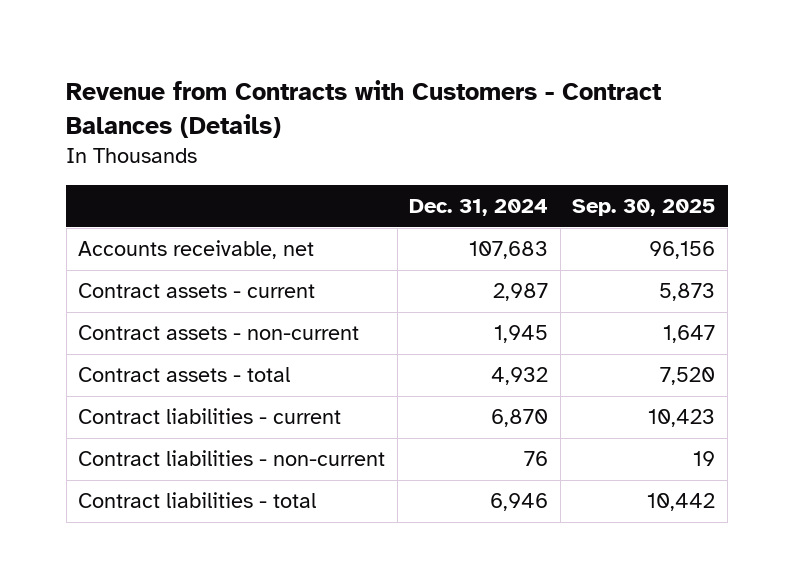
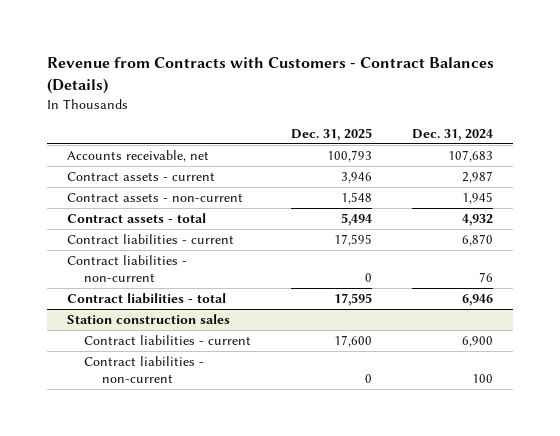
[572,199,716,217] Sep. 30, 2025 -> none
none -> [291,127,373,141] Dec. 31, 2025
none -> [66,314,230,325] Station construction sales
none -> [84,335,252,346] Contract liabilities - current
none -> [84,356,205,383] Contract liabilities - non-current

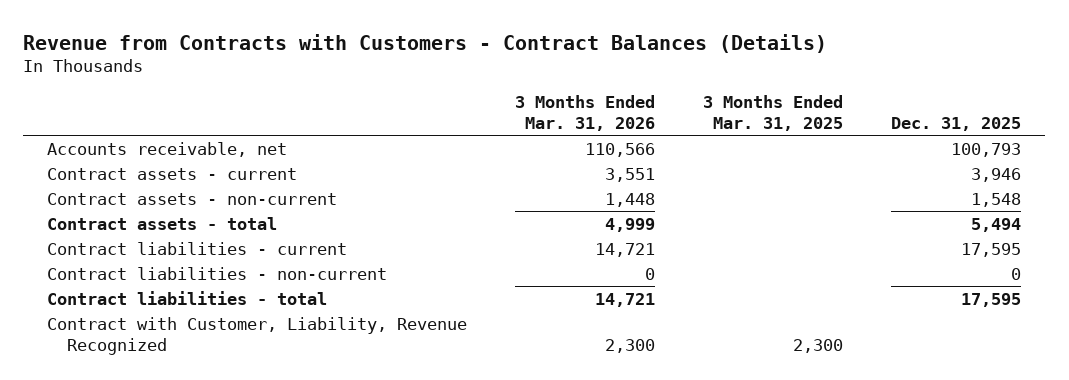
[411,128,493,141] Dec. 31, 2024 -> none
none -> [515,95,656,131] 3 Months Ended Mar. 31, 2026
none -> [703,95,844,131] 3 Months Ended Mar. 31, 2025
[66,314,230,325] Station construction sales -> none
[84,335,252,346] Contract liabilities - current -> none
[84,356,205,383] Contract liabilities - non-current -> none
none -> [47,316,468,355] Contract with Customer, Liability, Revenue Recognized

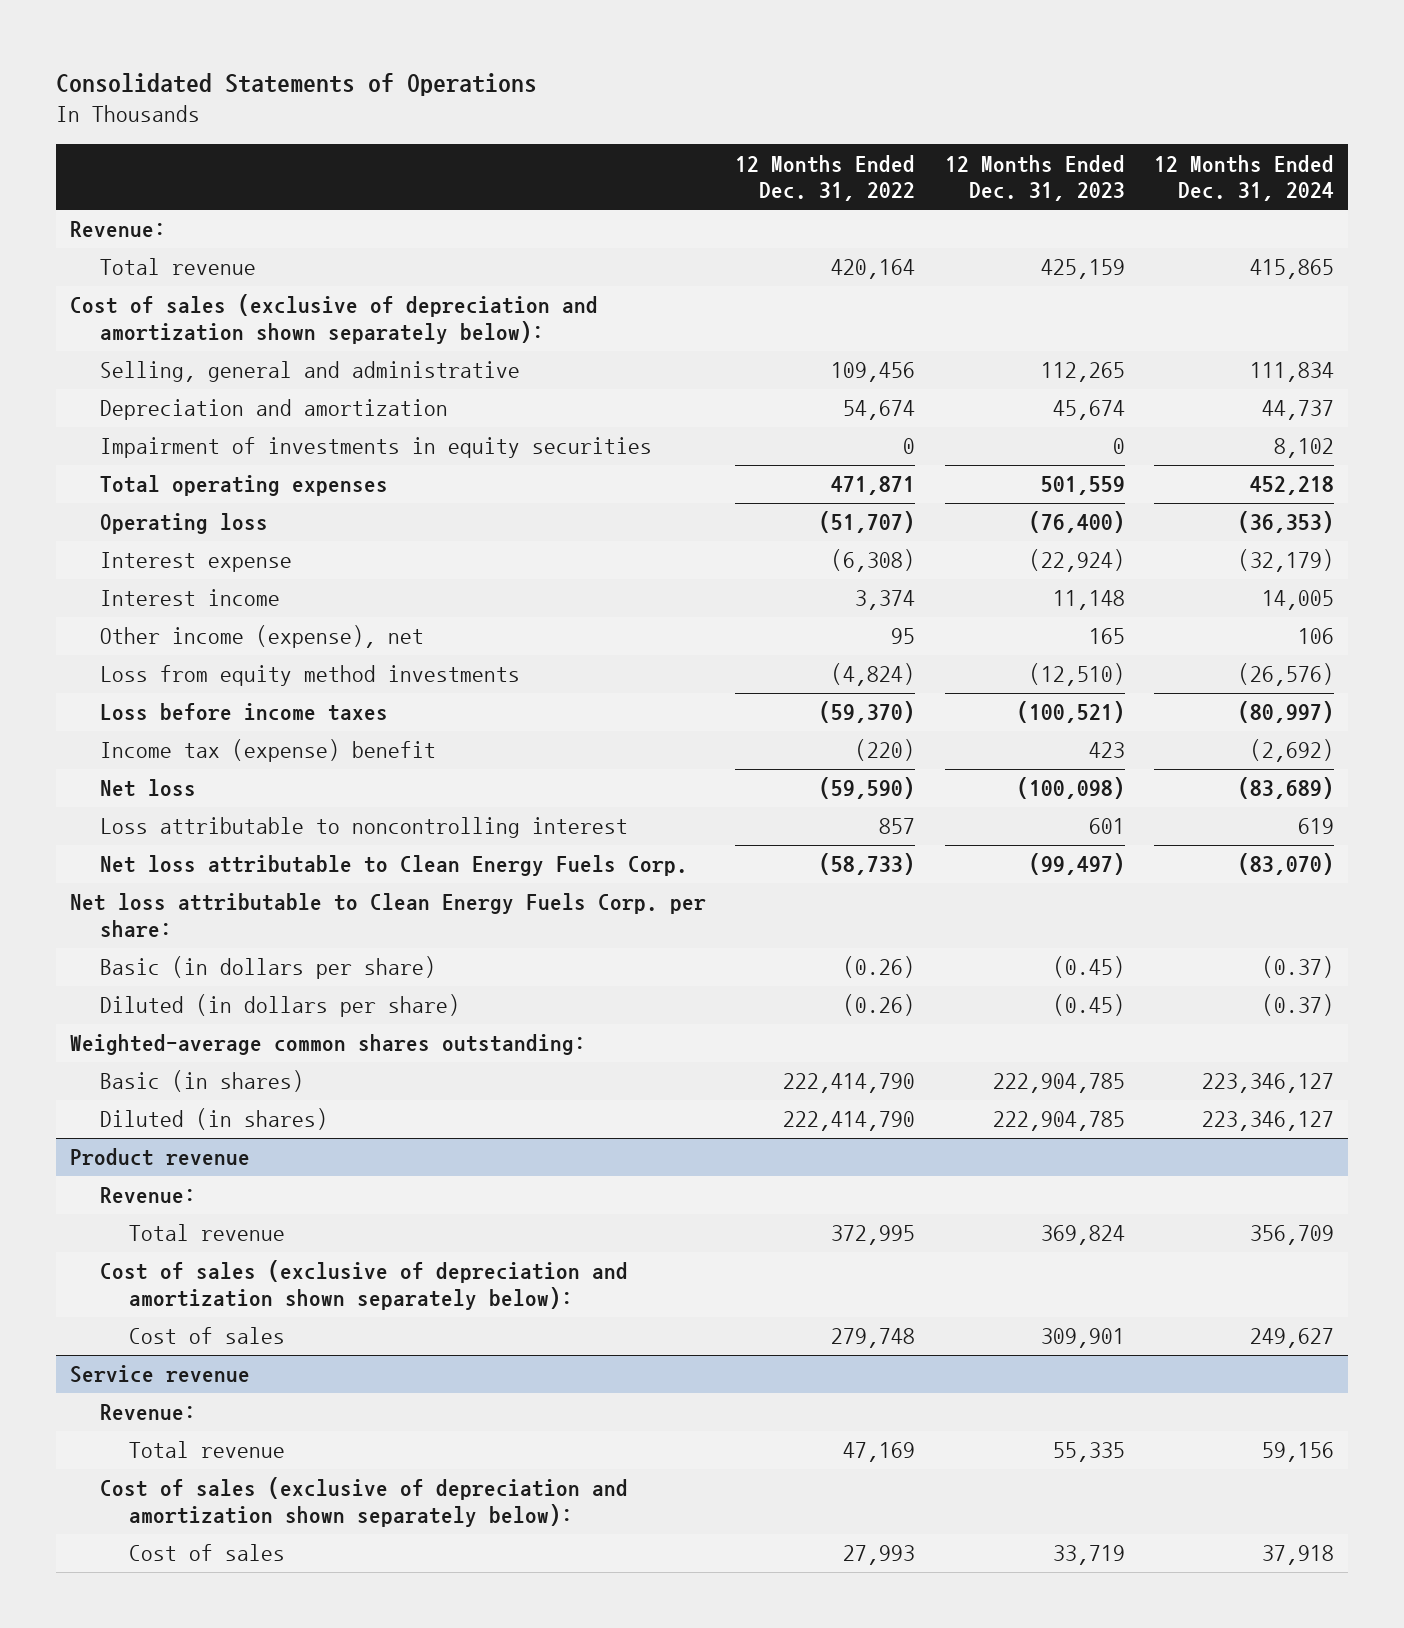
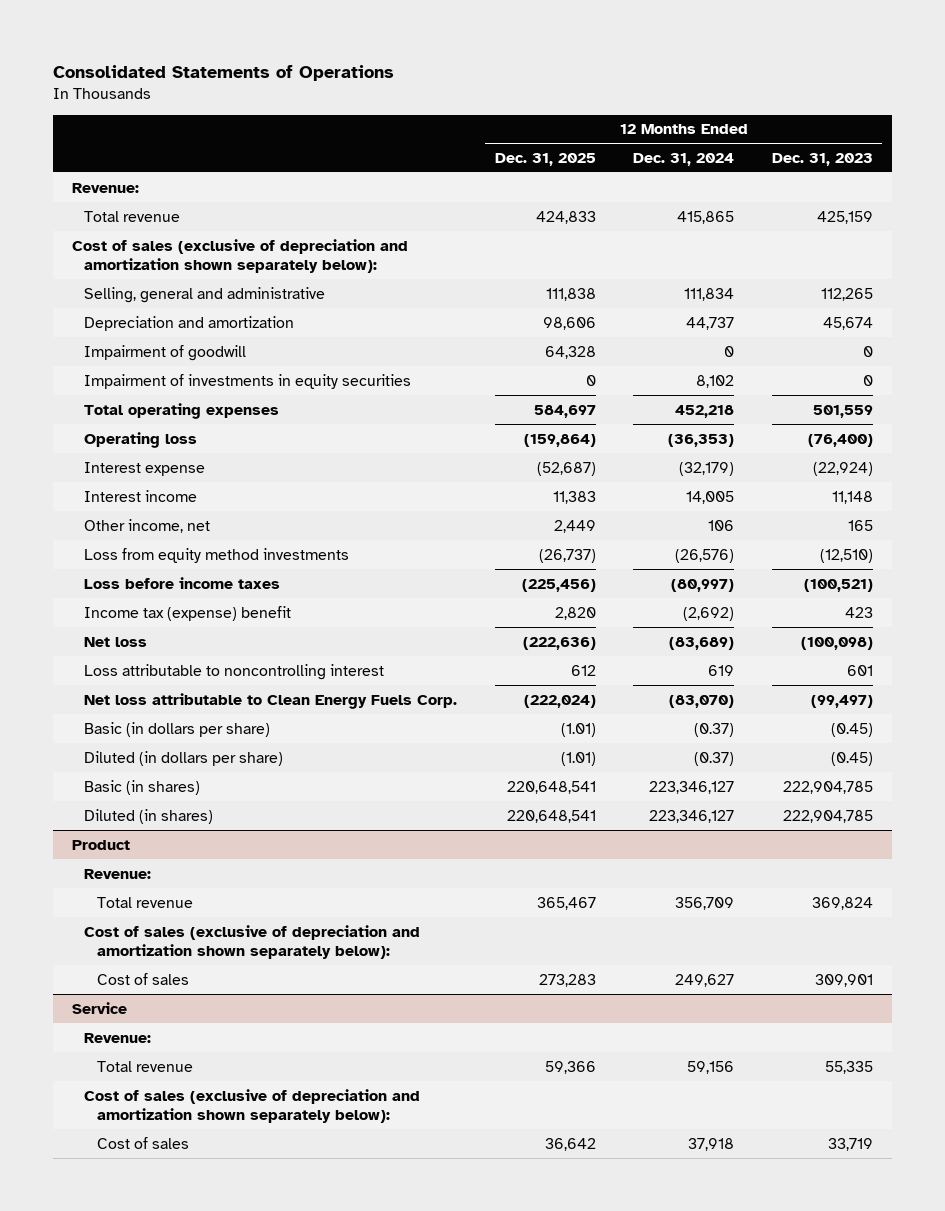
[735,154,916,202] 12 Months Ended Dec. 31, 2022 -> none
none -> [494,152,596,166] Dec. 31, 2025
none -> [84,344,247,361] Impairment of goodwill
[99,625,424,649] Other income (expense), net -> [84,518,211,533] Other income, net
[70,893,707,938] Net loss attributable to Clean Energy Fuels Corp. per share: -> none
[70,1034,587,1056] Weighted-average common shares outstanding: -> none
[70,1148,251,1167] Product revenue -> [71,839,130,850] Product
[70,1365,251,1384] Service revenue -> [71,1001,127,1014] Service

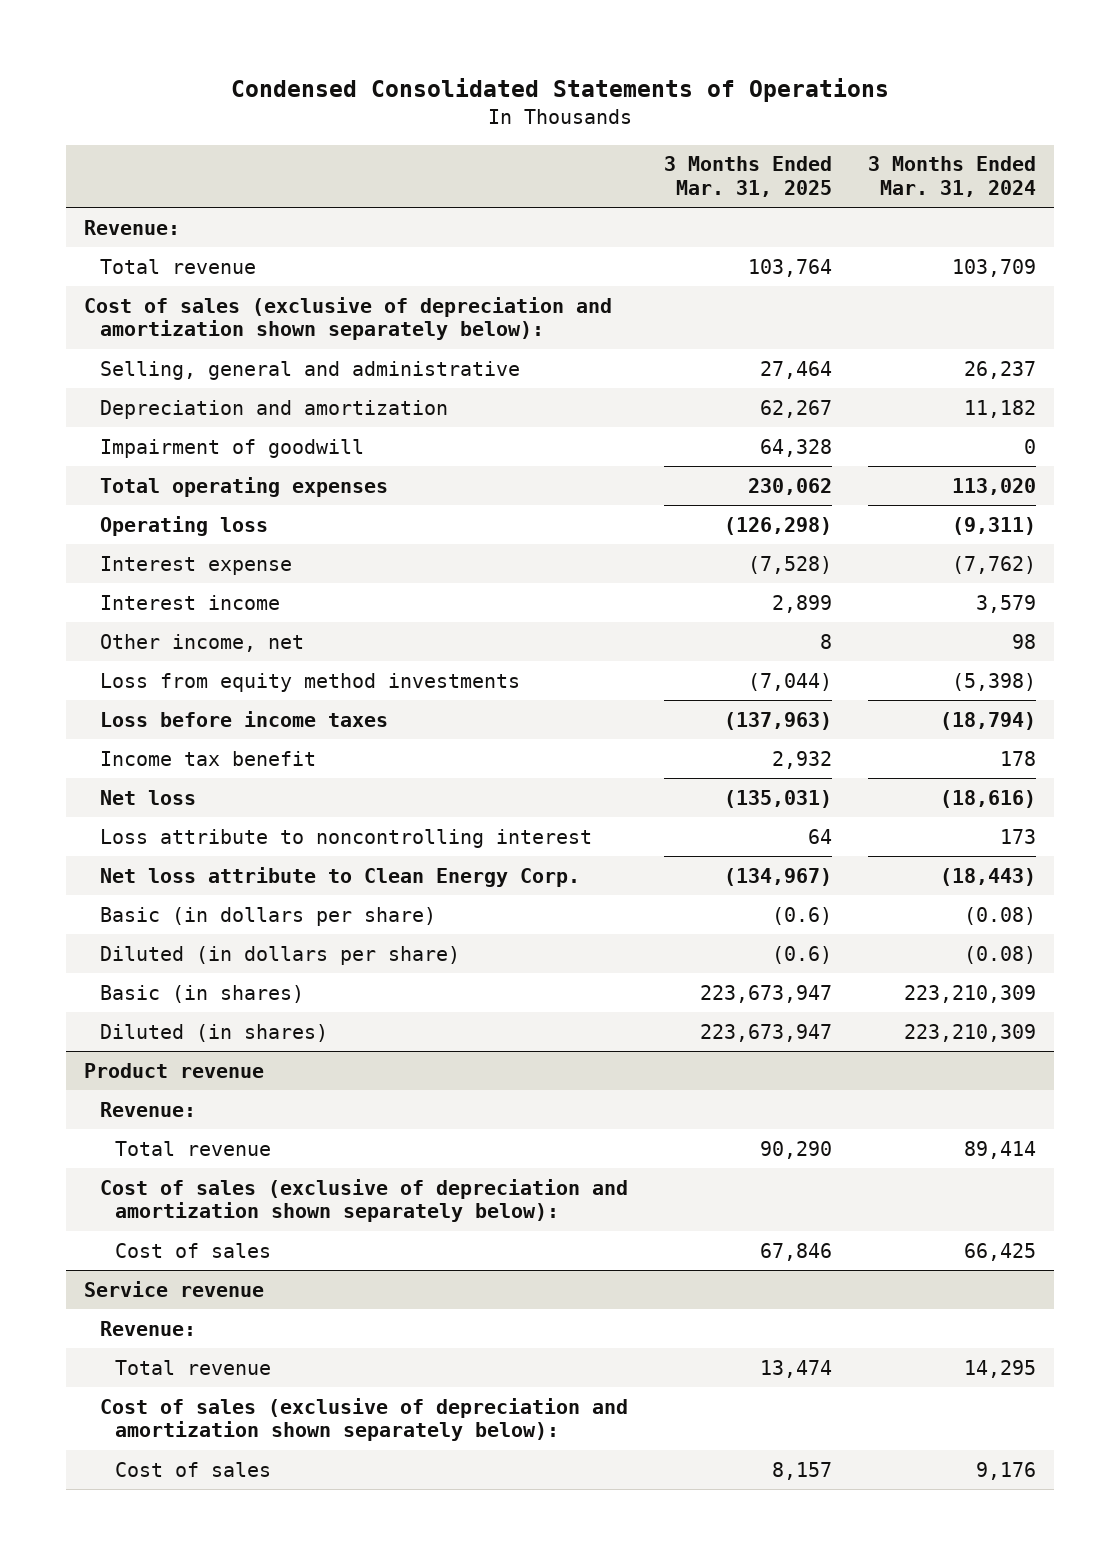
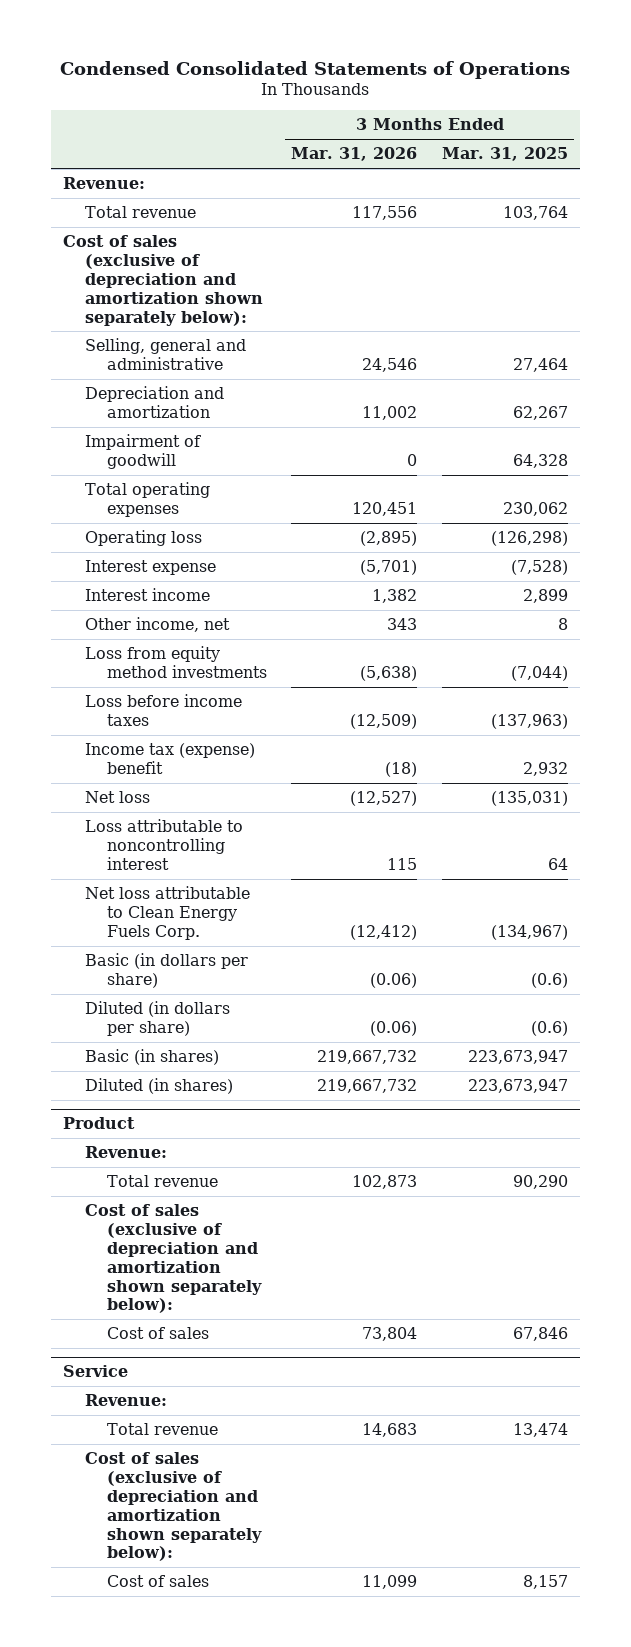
[867,156,1036,197] 3 Months Ended Mar. 31, 2024 -> none
none -> [291,147,418,162] Mar. 31, 2026
[99,750,316,766] Income tax benefit -> [85,742,256,774] Income tax (expense) benefit
[99,828,592,848] Loss attribute to noncontrolling interest -> [85,818,244,870] Loss attributable to noncontrolling interest
[99,866,580,887] Net loss attribute to Clean Energy Corp. -> [85,885,251,940] Net loss attributable to Clean Energy Fuels Corp.
[83,1062,264,1078] Product revenue -> [62,1117,135,1130] Product
[83,1280,264,1297] Service revenue -> [62,1365,128,1378] Service

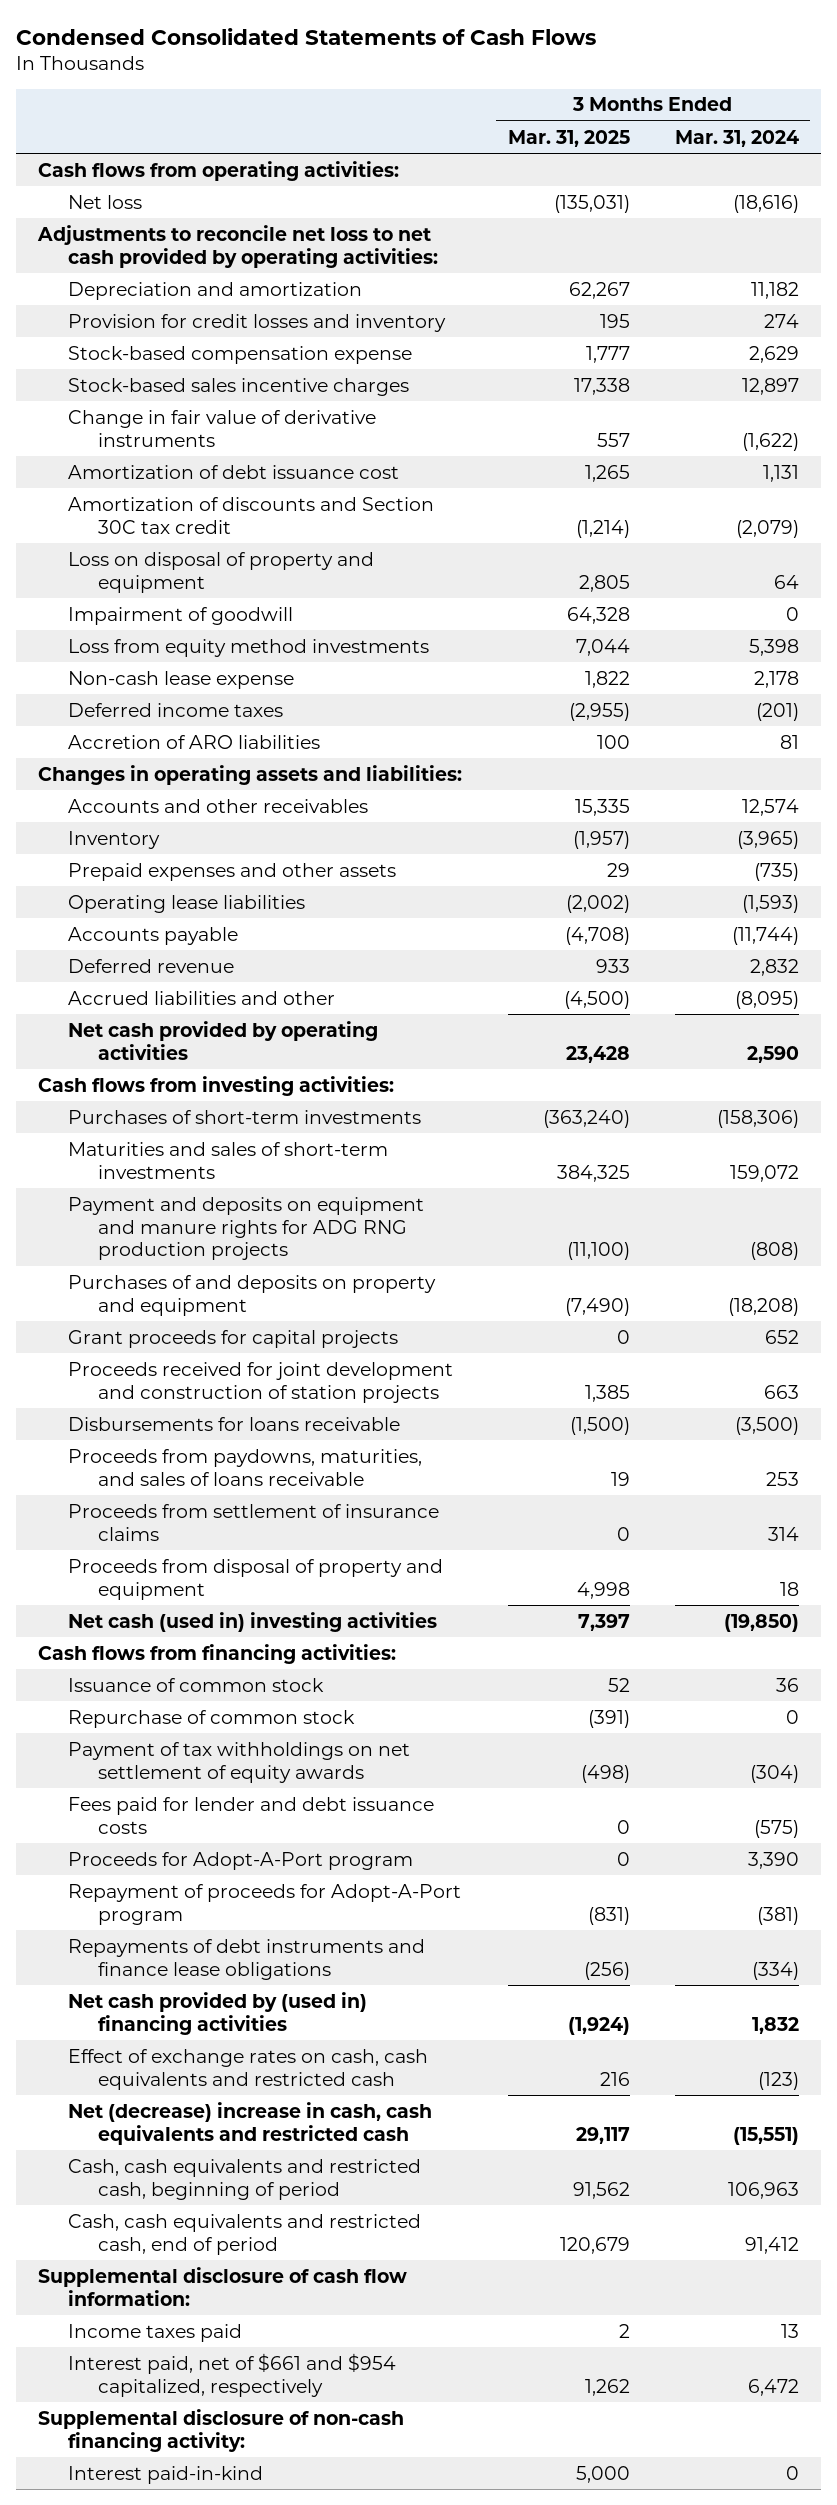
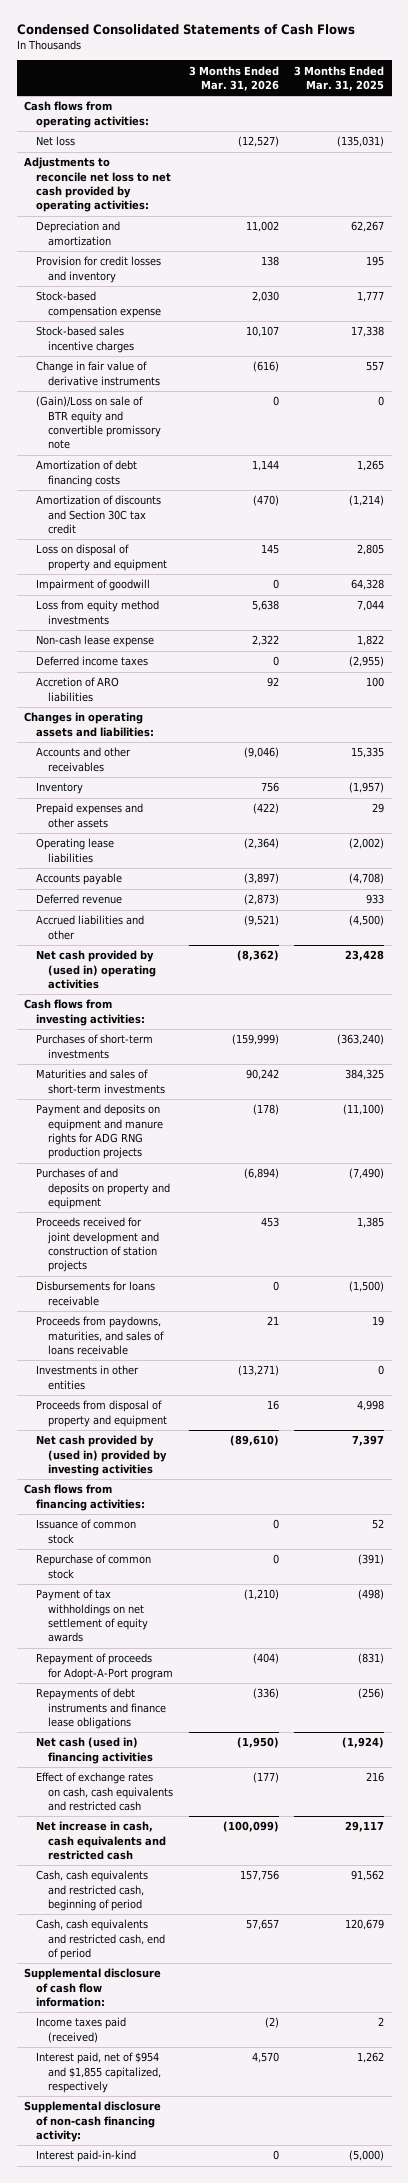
[674,129,799,147] Mar. 31, 2024 -> none
none -> [188,65,279,91] 3 Months Ended Mar. 31, 2026
none -> [36,396,162,450] (Gain)/Loss on sale of BTR equity and convertible promissory note
[67,464,399,479] Amortization of debt issuance cost -> [36,460,138,487] Amortization of debt financing costs
[67,1020,378,1060] Net cash provided by operating activities -> [36,950,157,990] Net cash provided by (used in) operating activities
[67,1329,398,1348] Grant proceeds for capital projects -> none
[67,1503,439,1541] Proceeds from settlement of insurance claims -> none
none -> [36,1365,140,1390] Investments in other entities
[67,1611,437,1632] Net cash (used in) investing activities -> [36,1435,168,1477] Net cash provided by (used in) provided by investing activities
[67,1796,434,1834] Fees paid for lender and debt issuance costs -> none
[67,1851,413,1870] Proceeds for Adopt-A-Port program -> none
[67,1991,367,2035] Net cash provided by (used in) financing activities -> [36,1737,154,1764] Net cash (used in) financing activities
[67,2101,432,2145] Net (decrease) increase in cash, cash equivalents and restricted cash -> [36,1821,167,1861] Net increase in cash, cash equivalents and restricted cash
[67,2323,242,2342] Income taxes paid -> [36,2017,127,2043] Income taxes paid (received)
[67,2352,396,2397] Interest paid, net of $661 and $954 capitalized, respectively -> [36,2052,162,2094] Interest paid, net of $954 and $1,855 capitalized, respectively
[575,2465,630,2483] 5,000 -> [348,2150,384,2162] (5,000)

